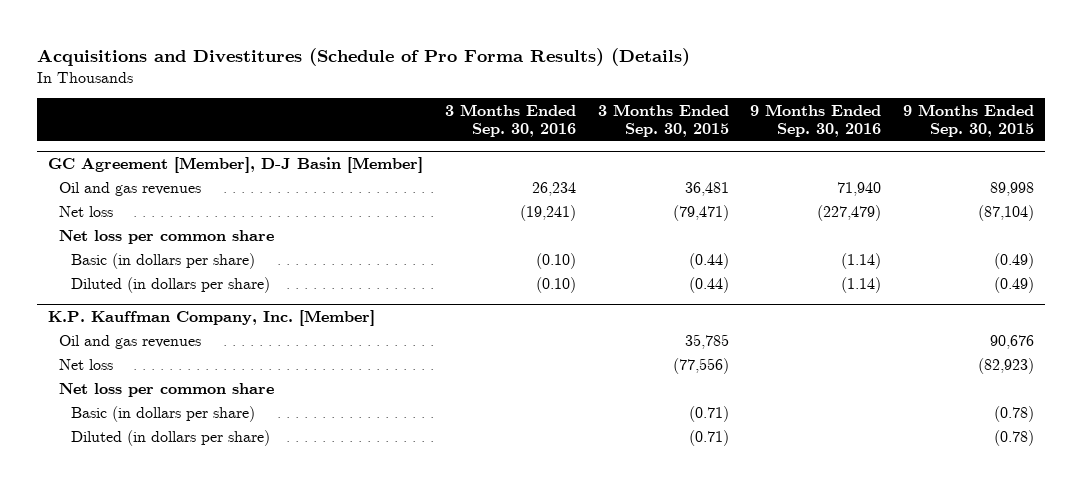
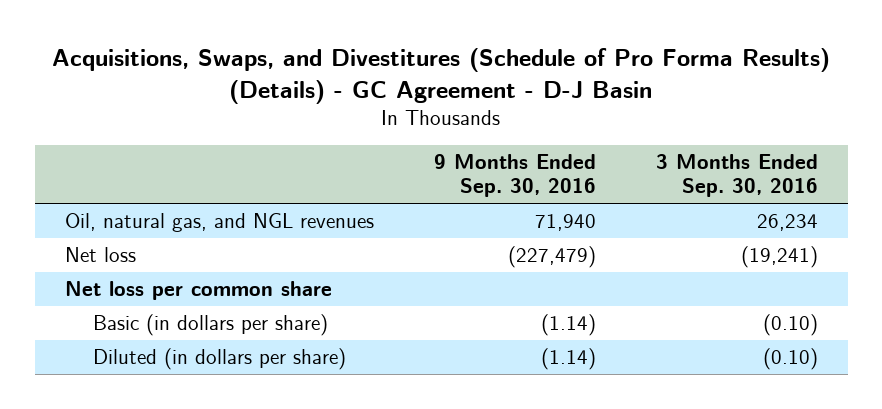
[37,47,691,66] Acquisitions and Divestitures (Schedule of Pro Forma Results) (Details) -> [52,48,831,104] Acquisitions, Swaps, and Divestitures (Schedule of Pro Forma Results) (Details) - GC Agreement - D-J Basin
[597,103,729,138] 3 Months Ended Sep. 30, 2015 -> none
[903,103,1035,138] 9 Months Ended Sep. 30, 2015 -> none
[48,156,424,173] GC Agreement [Member], D-J Basin [Member] -> none
[59,181,202,196] Oil and gas revenues -> [64,213,374,233] Oil, natural gas, and NGL revenues
[48,309,376,326] K.P. Kauffman Company, Inc. [Member] -> none
[59,334,202,349] Oil and gas revenues -> none
[59,358,114,370] Net loss -> none
[59,382,275,397] Net loss per common share -> none
[70,405,255,422] Basic (in dollars per share) -> none
[70,429,270,446] Diluted (in dollars per share) -> none

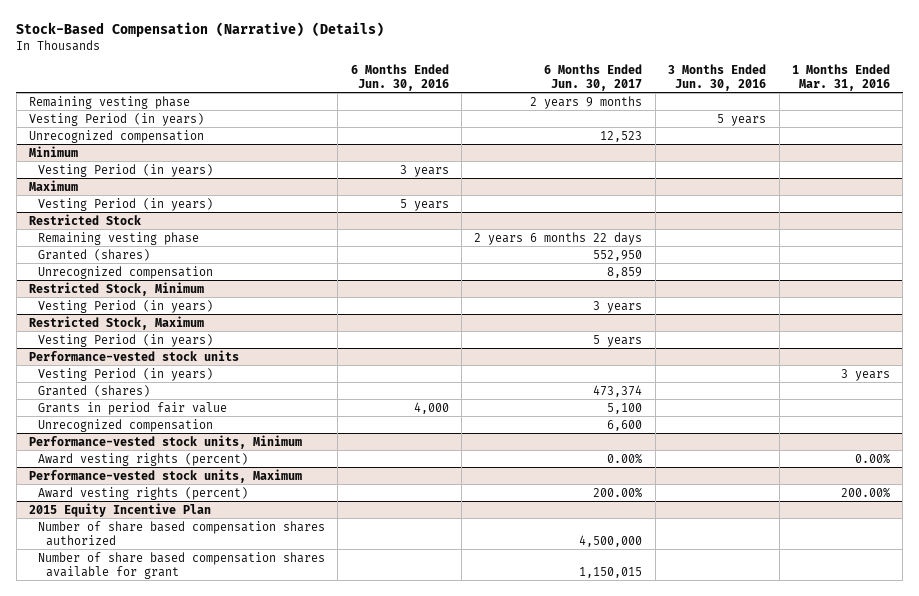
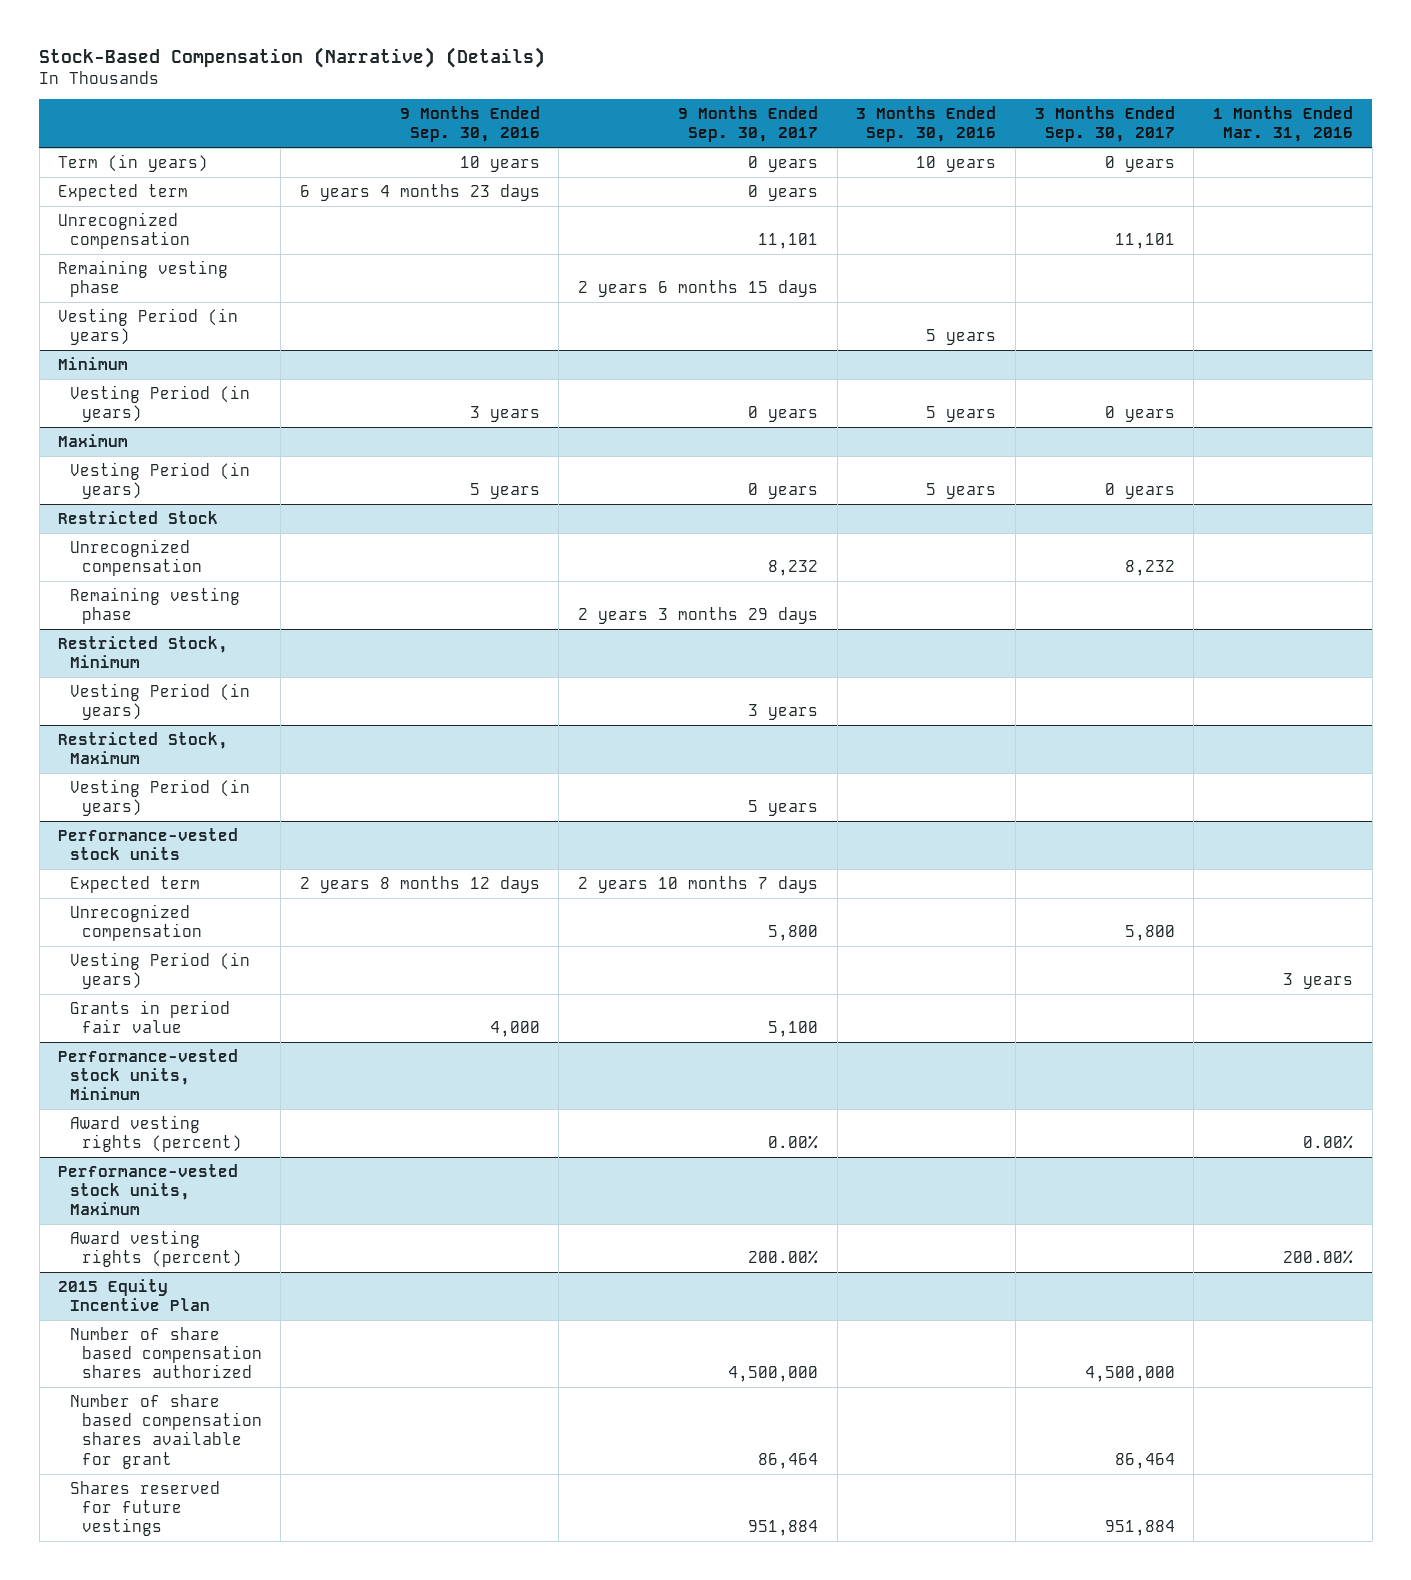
[350,63,449,91] 6 Months Ended Jun. 30, 2016 -> none
[544,63,643,91] 6 Months Ended Jun. 30, 2017 -> none
[668,63,767,91] 3 Months Ended Jun. 30, 2016 -> none
none -> [399,106,540,143] 9 Months Ended Sep. 30, 2016
none -> [678,106,819,143] 9 Months Ended Sep. 30, 2017
none -> [856,106,997,143] 3 Months Ended Sep. 30, 2016
none -> [1034,106,1175,143] 3 Months Ended Sep. 30, 2017
none -> [58,153,209,172] Term (in years)
none -> [58,183,189,201] Expected term
[29,129,205,143] Unrecognized compensation -> [58,211,190,250] Unrecognized compensation
[37,248,150,261] Granted (shares) -> none
[37,231,199,245] Remaining vesting phase -> [69,586,240,625] Remaining vesting phase
none -> [69,875,200,893] Expected term
[37,418,213,432] Unrecognized compensation -> [69,903,202,942] Unrecognized compensation
[37,384,150,397] Granted (shares) -> none
none -> [69,1480,220,1537] Shares reserved for future vestings

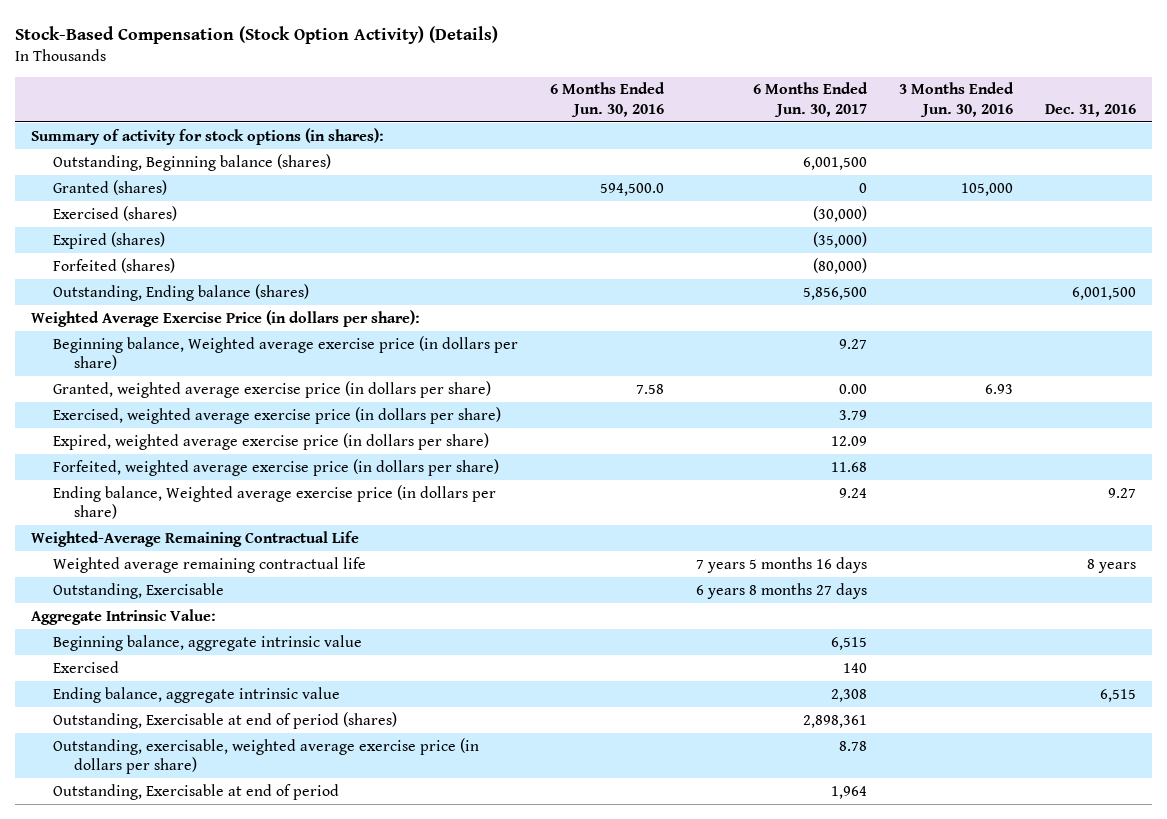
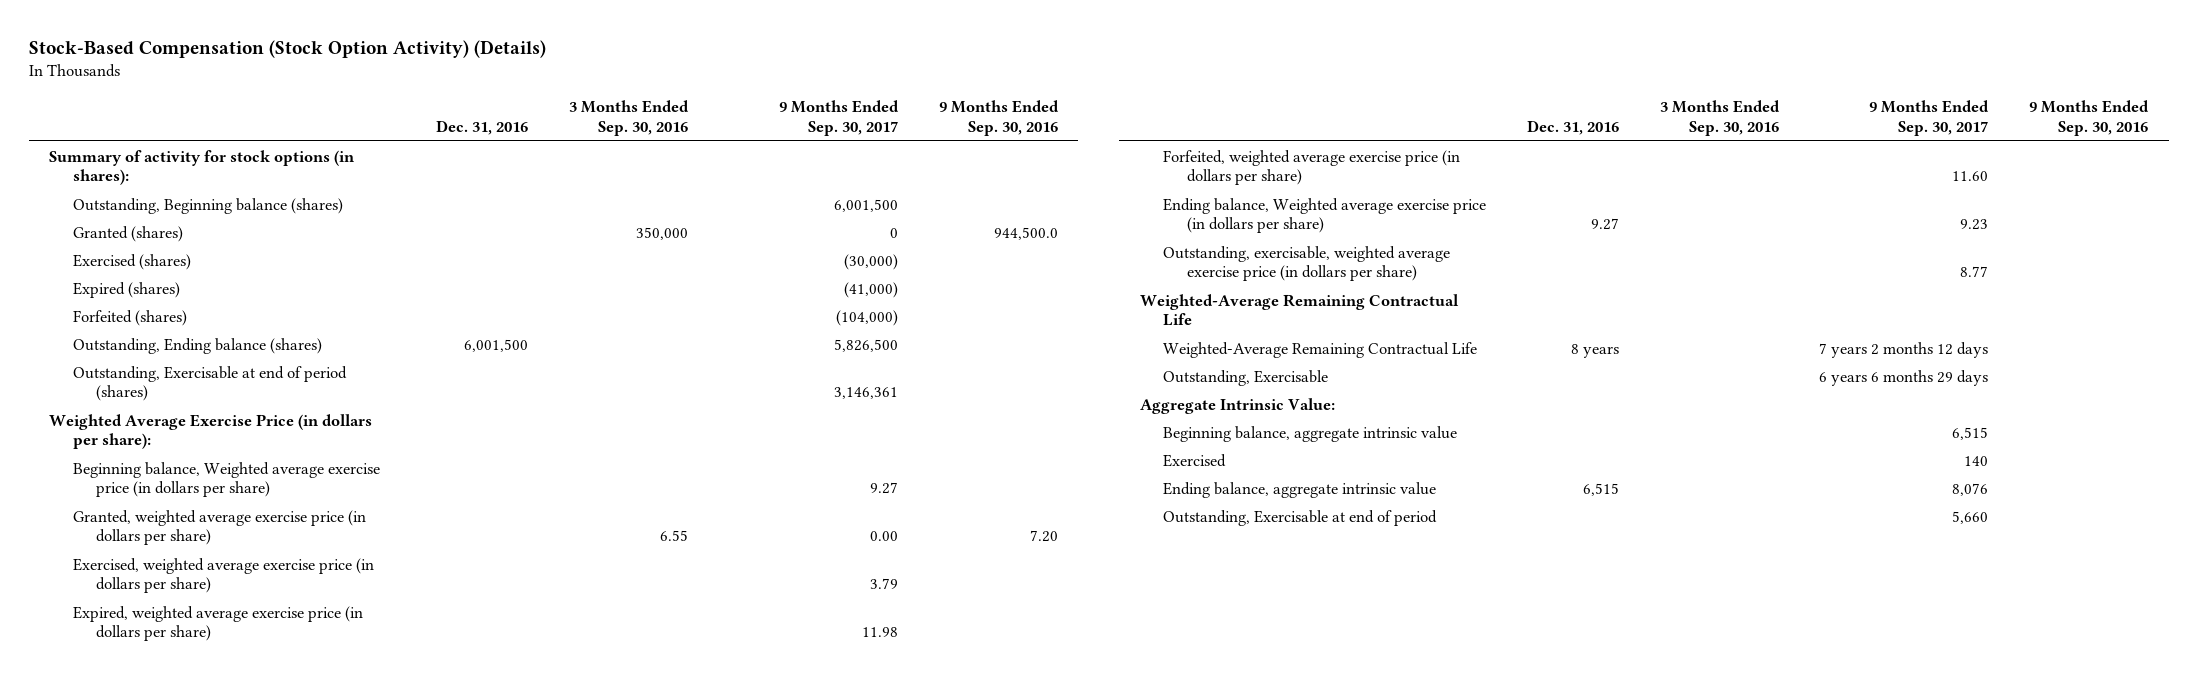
[549,82,665,117] 6 Months Ended Jun. 30, 2016 -> none
[752,82,868,117] 6 Months Ended Jun. 30, 2017 -> none
[898,82,1014,117] 3 Months Ended Jun. 30, 2016 -> none
none -> [569,100,690,136] 3 Months Ended Sep. 30, 2016
none -> [778,100,899,136] 9 Months Ended Sep. 30, 2017
none -> [938,100,1059,136] 9 Months Ended Sep. 30, 2016
[52,711,397,729] Outstanding, Exercisable at end of period (shares) -> [72,365,347,402] Outstanding, Exercisable at end of period (shares)
[52,737,479,774] Outstanding, exercisable, weighted average exercise price (in dollars per share) -> [1163,245,1451,282] Outstanding, exercisable, weighted average exercise price (in dollars per share)
[52,556,366,573] Weighted average remaining contractual life -> [1163,341,1478,358] Weighted-Average Remaining Contractual Life

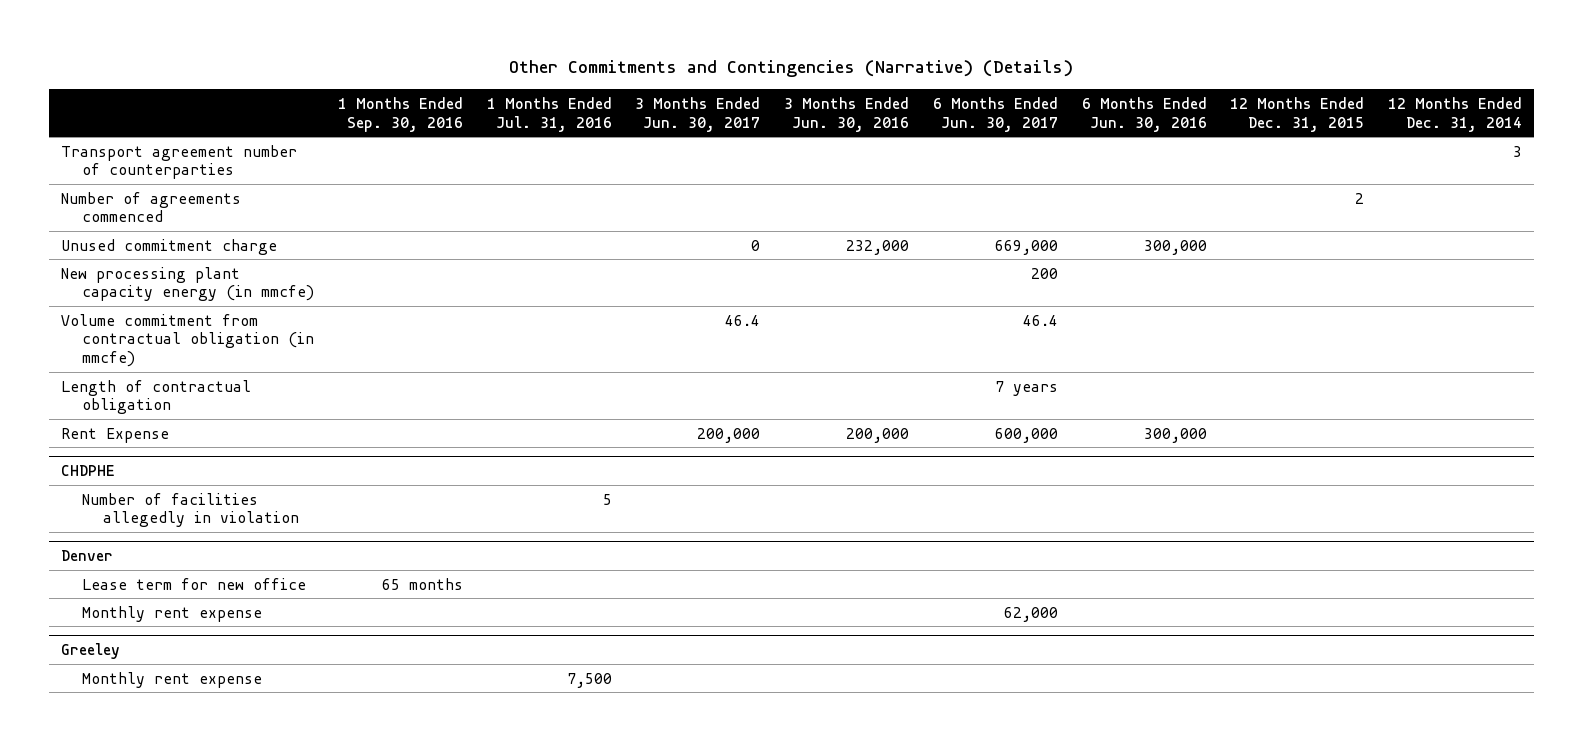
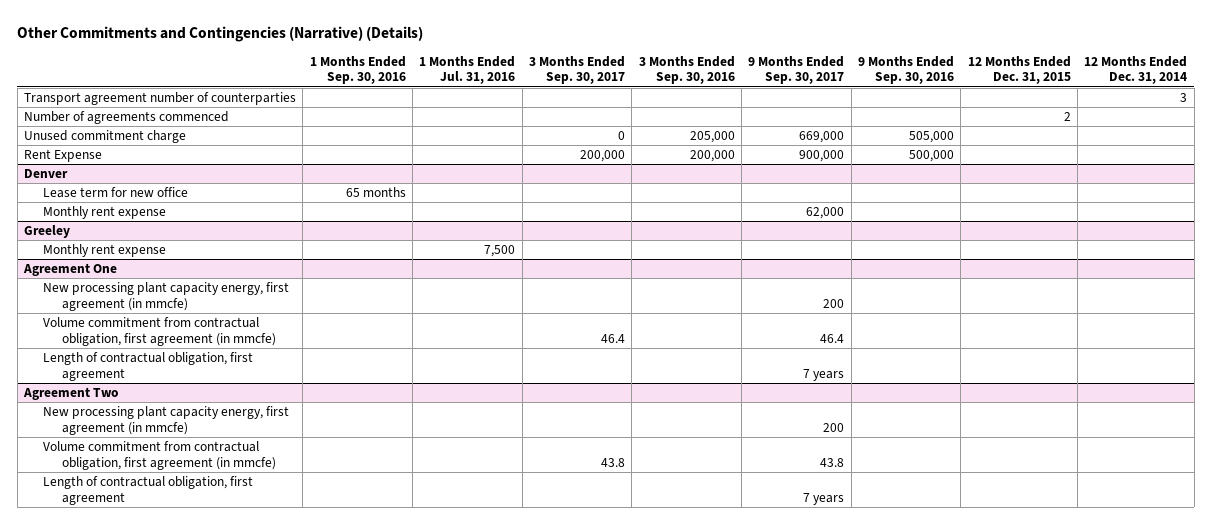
[635,96,761,132] 3 Months Ended Jun. 30, 2017 -> none
[784,96,910,132] 3 Months Ended Jun. 30, 2016 -> none
[932,96,1058,132] 6 Months Ended Jun. 30, 2017 -> none
[1081,96,1207,132] 6 Months Ended Jun. 30, 2016 -> none
none -> [529,55,626,85] 3 Months Ended Sep. 30, 2017
none -> [638,55,735,85] 3 Months Ended Sep. 30, 2016
none -> [748,55,845,85] 9 Months Ended Sep. 30, 2017
none -> [858,55,955,85] 9 Months Ended Sep. 30, 2016
[60,266,315,302] New processing plant capacity energy (in mmcfe) -> none
[60,313,315,368] Volume commitment from contractual obligation (in mmcfe) -> none
[60,379,251,415] Length of contractual obligation -> none
[60,465,115,477] CHDPHE -> none
[82,492,300,528] Number of facilities allegedly in violation -> none
none -> [23,263,118,277] Agreement One
none -> [43,282,290,311] New processing plant capacity energy, first agreement (in mmcfe)
none -> [43,317,276,346] Volume commitment from contractual obligation, first agreement (in mmcfe)
none -> [43,352,254,381] Length of contractual obligation, first agreement
none -> [23,387,120,401] Agreement Two
none -> [43,406,290,435] New processing plant capacity energy, first agreement (in mmcfe)
none -> [43,441,276,470] Volume commitment from contractual obligation, first agreement (in mmcfe)
none -> [43,476,254,505] Length of contractual obligation, first agreement

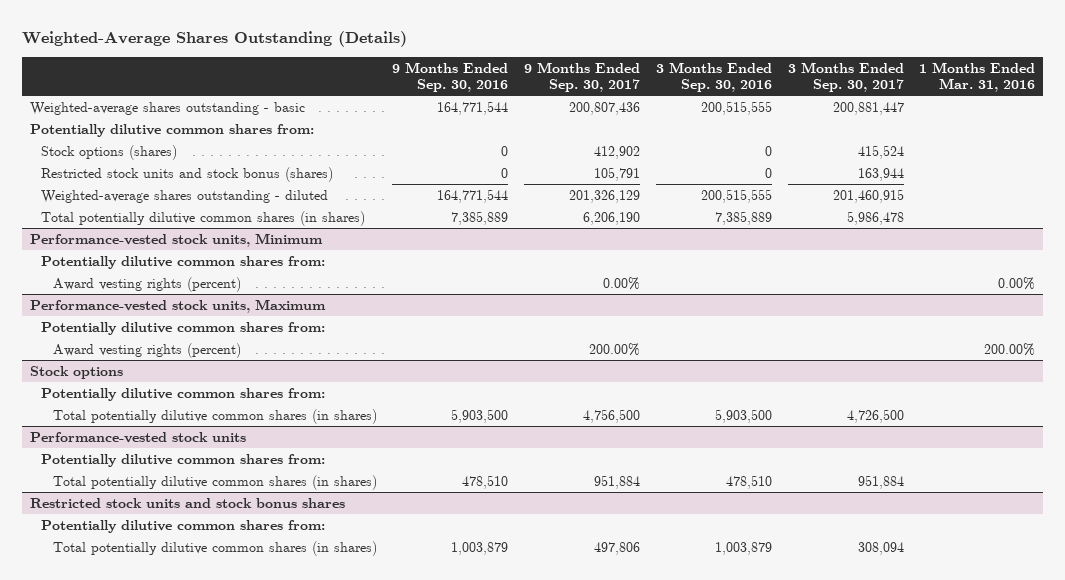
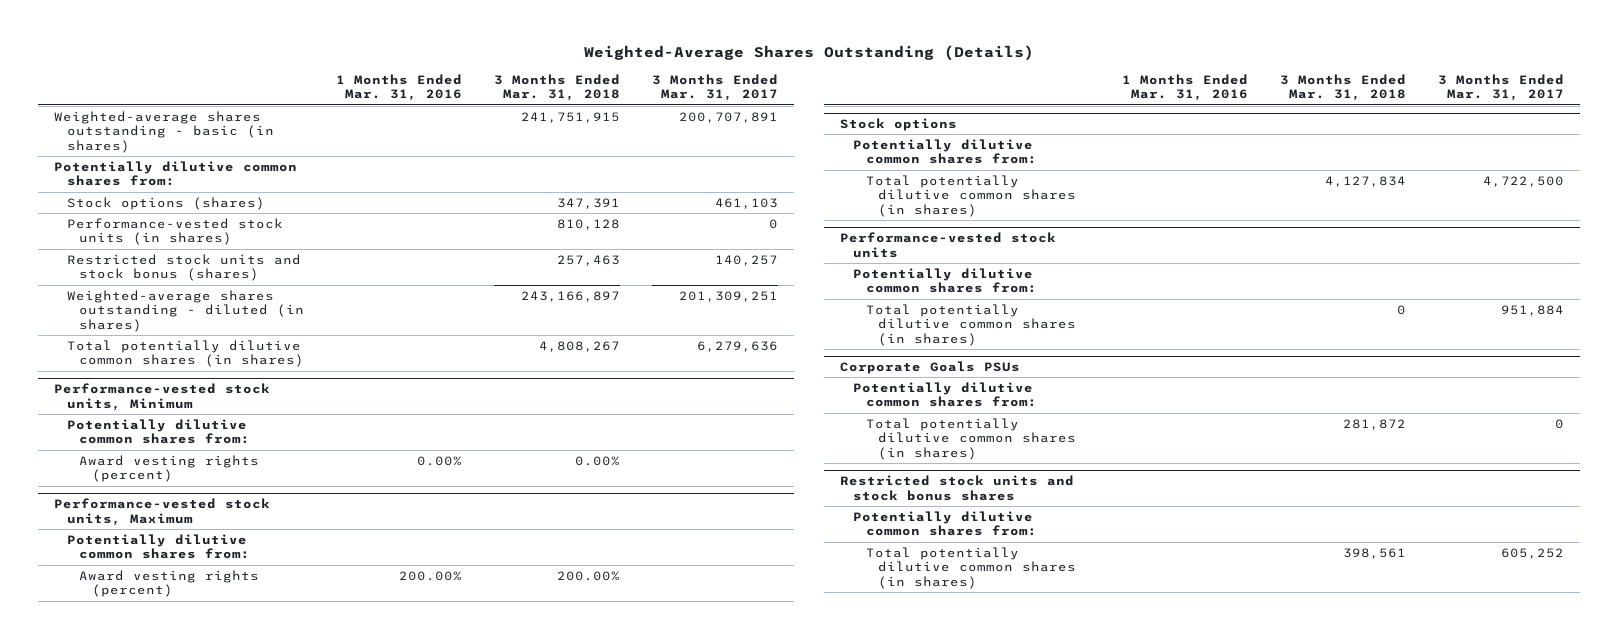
[392,61,509,93] 9 Months Ended Sep. 30, 2016 -> none
[524,61,641,93] 9 Months Ended Sep. 30, 2017 -> none
[655,61,772,93] 3 Months Ended Sep. 30, 2016 -> none
[787,61,904,93] 3 Months Ended Sep. 30, 2017 -> none
none -> [494,73,621,102] 3 Months Ended Mar. 31, 2018
none -> [651,73,778,102] 3 Months Ended Mar. 31, 2017
[29,101,305,115] Weighted-average shares outstanding - basic -> [53,110,274,153] Weighted-average shares outstanding - basic (in shares)
none -> [66,217,283,246] Performance-vested stock units (in shares)
[41,189,329,203] Weighted-average shares outstanding - diluted -> [66,289,305,332] Weighted-average shares outstanding - diluted (in shares)
none -> [840,361,1021,375] Corporate Goals PSUs
none -> [852,381,1037,408] Potentially dilutive common shares from:
none -> [865,417,1077,460] Total potentially dilutive common shares (in shares)

